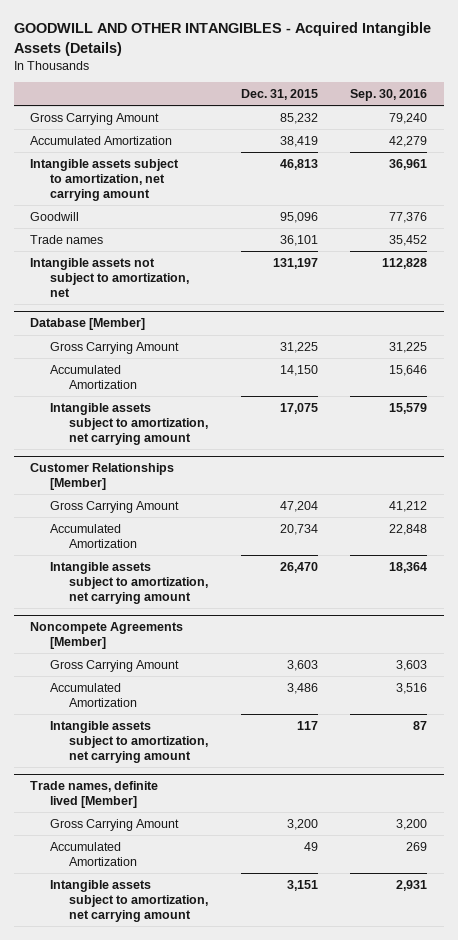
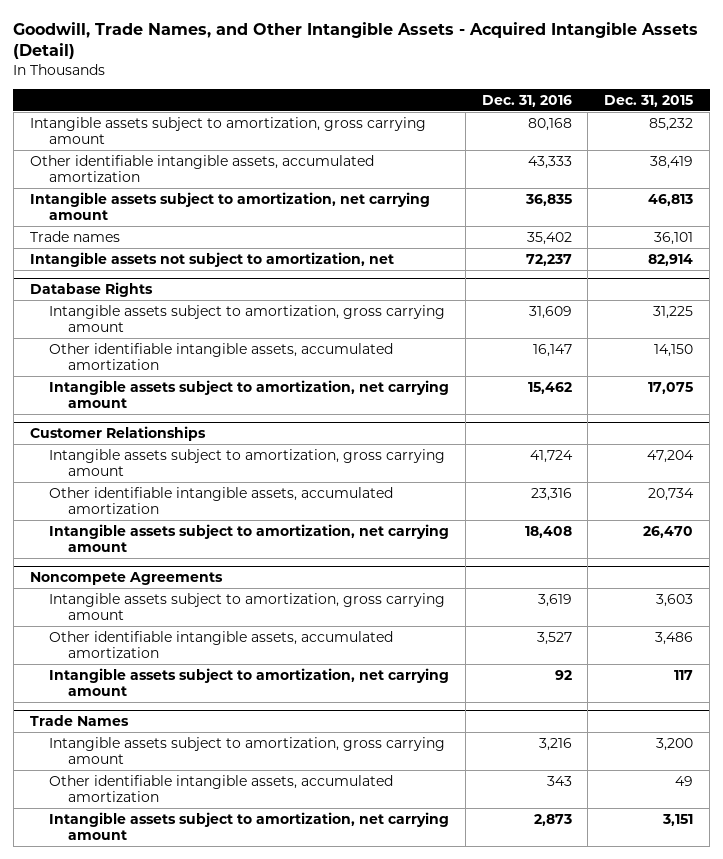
[13,22,431,56] GOODWILL AND OTHER INTANGIBLES - Acquired Intangible Assets (Details) -> [13,21,699,60] Goodwill, Trade Names, and Other Intangible Assets - Acquired Intangible Assets (Detail)
[350,88,428,101] Sep. 30, 2016 -> none
none -> [481,94,572,107] Dec. 31, 2016
[30,112,160,125] Gross Carrying Amount -> [29,116,426,144] Intangible assets subject to amortization, gross carrying amount
[30,135,173,145] Accumulated Amortization -> [29,154,374,182] Other identifiable intangible assets, accumulated amortization
[30,211,80,221] Goodwill -> none
[272,257,318,269] 131,197 -> [648,253,694,266] 82,914
[30,318,146,331] Database [Member] -> [29,281,153,297] Database Rights
[49,341,179,354] Gross Carrying Amount -> [48,304,445,332] Intangible assets subject to amortization, gross carrying amount
[49,364,138,389] Accumulated Amortization -> [48,342,393,370] Other identifiable intangible assets, accumulated amortization
[30,463,175,491] Customer Relationships [Member] -> [29,425,206,441] Customer Relationships
[49,500,179,513] Gross Carrying Amount -> [48,448,445,476] Intangible assets subject to amortization, gross carrying amount
[49,523,138,548] Accumulated Amortization -> [48,486,393,514] Other identifiable intangible assets, accumulated amortization
[30,622,184,650] Noncompete Agreements [Member] -> [29,571,223,585] Noncompete Agreements
[49,659,179,672] Gross Carrying Amount -> [48,592,445,620] Intangible assets subject to amortization, gross carrying amount
[49,682,138,707] Accumulated Amortization -> [48,630,393,658] Other identifiable intangible assets, accumulated amortization
[30,781,159,809] Trade names, definite lived [Member] -> none
none -> [29,714,129,726] Trade Names
[49,818,179,831] Gross Carrying Amount -> [48,736,445,764] Intangible assets subject to amortization, gross carrying amount
[49,841,138,866] Accumulated Amortization -> [48,774,393,802] Other identifiable intangible assets, accumulated amortization

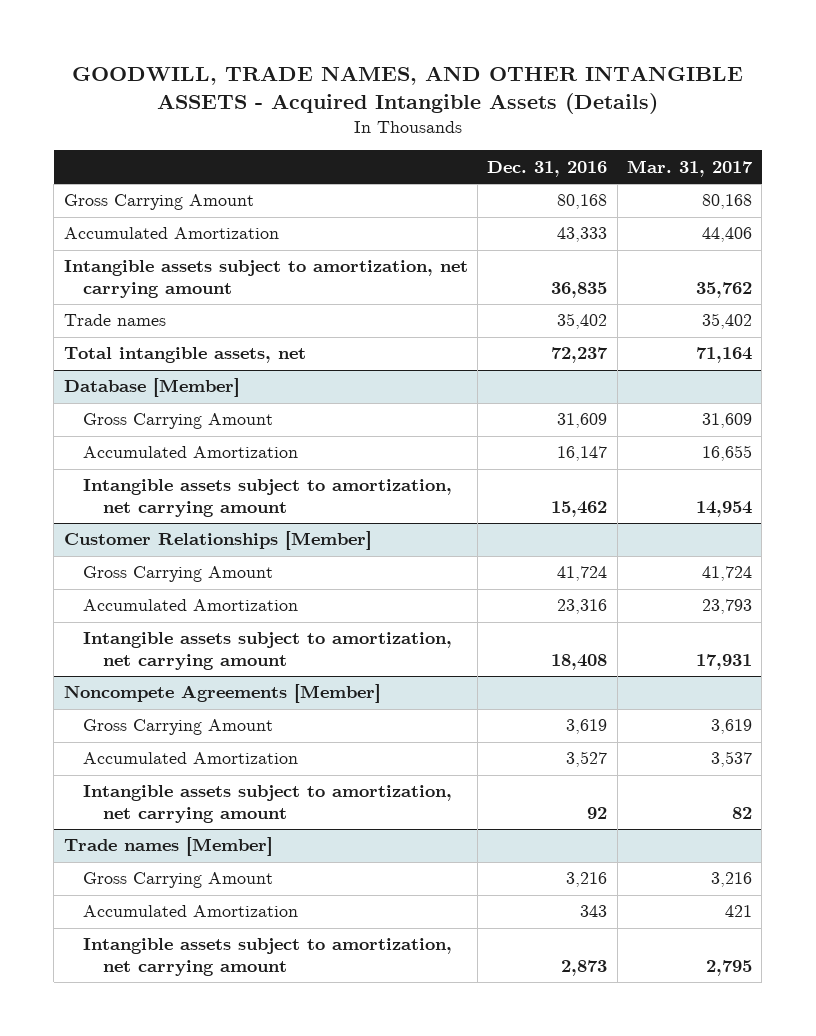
[13,21,699,60] Goodwill, Trade Names, and Other Intangible Assets - Acquired Intangible Assets (Detail) -> [71,66,743,114] GOODWILL, TRADE NAMES, AND OTHER INTANGIBLE ASSETS - Acquired Intangible Assets (Details)
[604,94,694,107] Dec. 31, 2015 -> none
none -> [627,159,754,177] Mar. 31, 2017
[29,116,426,144] Intangible assets subject to amortization, gross carrying amount -> [63,194,254,211] Gross Carrying Amount
[29,154,374,182] Other identifiable intangible assets, accumulated amortization -> [63,227,279,240] Accumulated Amortization
[29,251,394,267] Intangible assets not subject to amortization, net -> [63,347,306,364] Total intangible assets, net
[29,281,153,297] Database Rights -> [63,378,240,398] Database [Member]
[48,304,445,332] Intangible assets subject to amortization, gross carrying amount -> [83,413,274,430] Gross Carrying Amount
[48,342,393,370] Other identifiable intangible assets, accumulated amortization -> [83,446,299,459] Accumulated Amortization
[29,425,206,441] Customer Relationships -> [63,531,372,551] Customer Relationships [Member]
[48,448,445,476] Intangible assets subject to amortization, gross carrying amount -> [83,566,274,583] Gross Carrying Amount
[48,486,393,514] Other identifiable intangible assets, accumulated amortization -> [83,599,299,612] Accumulated Amortization
[29,571,223,585] Noncompete Agreements -> [63,684,381,704] Noncompete Agreements [Member]
[48,592,445,620] Intangible assets subject to amortization, gross carrying amount -> [83,719,274,736] Gross Carrying Amount
[48,630,393,658] Other identifiable intangible assets, accumulated amortization -> [83,752,299,765] Accumulated Amortization
[29,714,129,726] Trade Names -> [63,837,273,857] Trade names [Member]
[48,736,445,764] Intangible assets subject to amortization, gross carrying amount -> [83,872,274,889] Gross Carrying Amount
[48,774,393,802] Other identifiable intangible assets, accumulated amortization -> [83,905,299,918] Accumulated Amortization

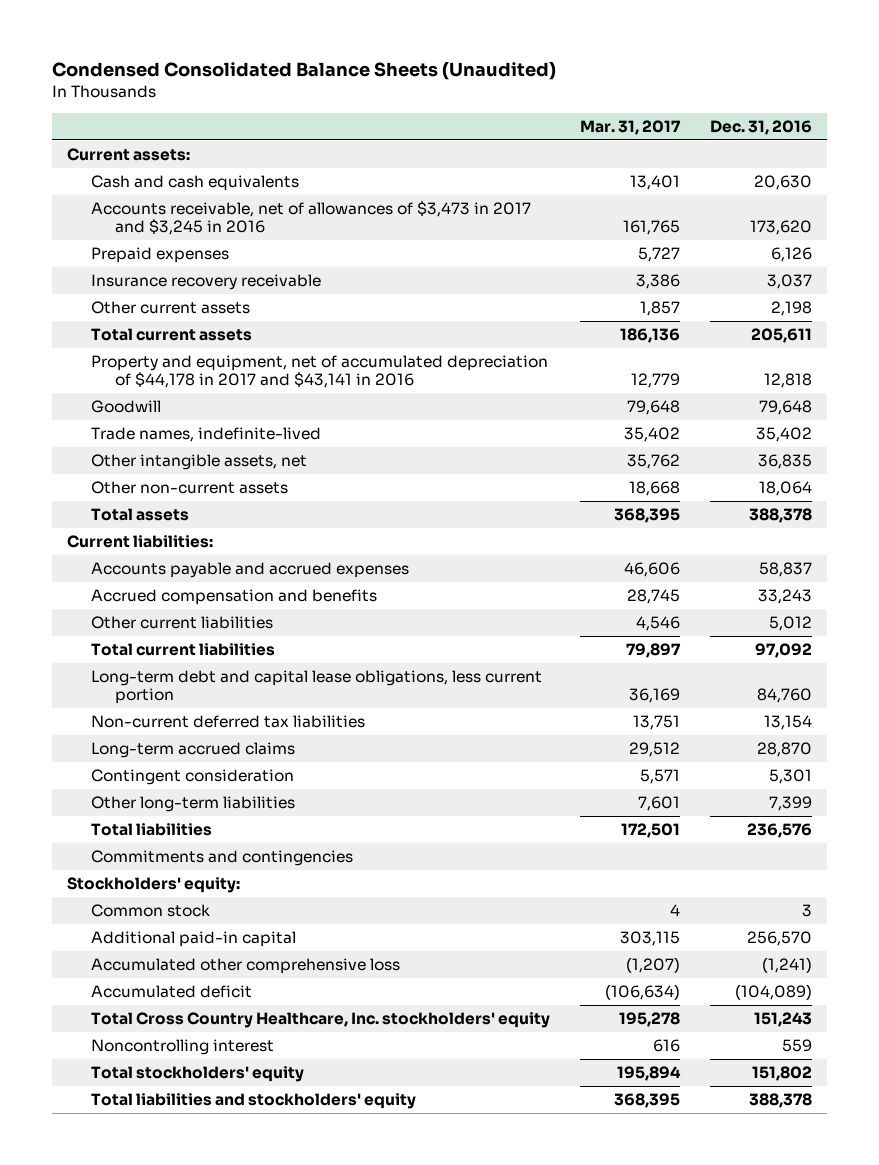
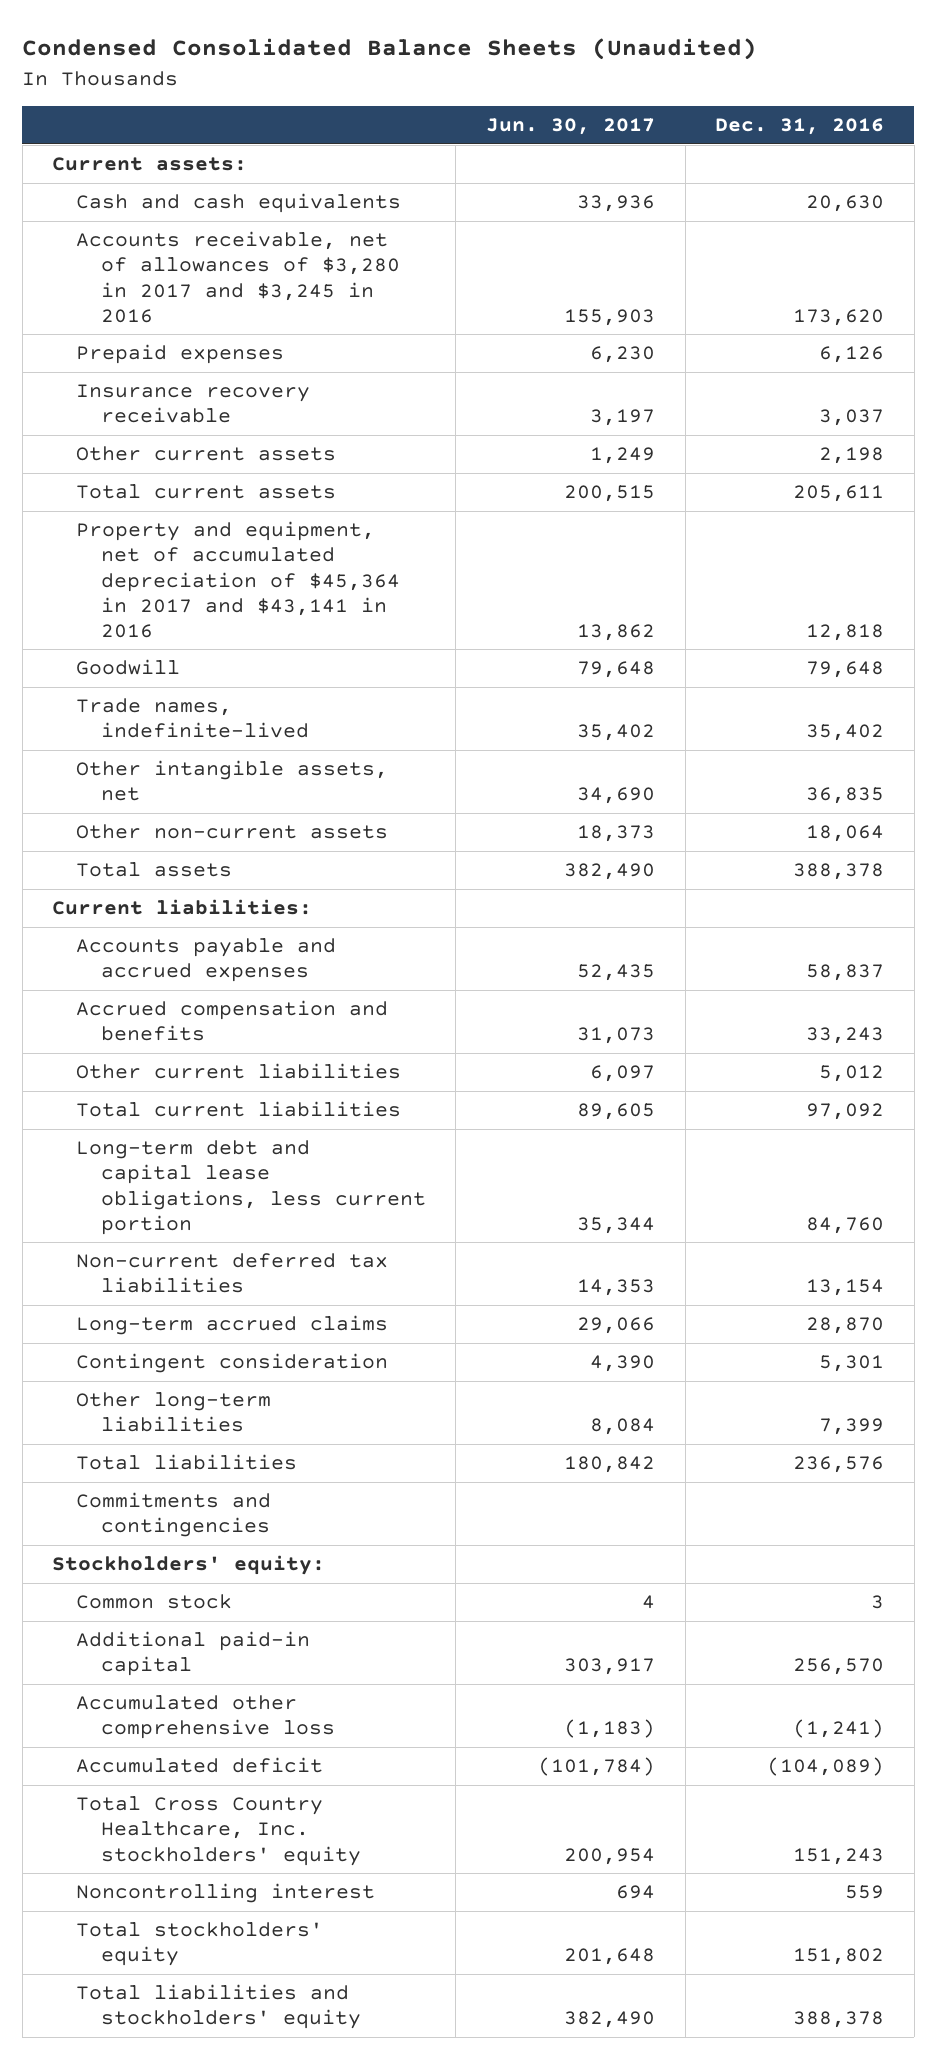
[580,119,682,135] Mar. 31, 2017 -> none
none -> [485,118,655,136] Jun. 30, 2017
[91,201,532,236] Accounts receivable, net of allowances of $3,473 in 2017 and $3,245 in 2016 -> [76,231,400,323] Accounts receivable, net of allowances of $3,280 in 2017 and $3,245 in 2016
[91,355,549,389] Property and equipment, net of accumulated depreciation of $44,178 in 2017 and $43,141 in 2016 -> [76,521,400,638] Property and equipment, net of accumulated depreciation of $45,364 in 2017 and $43,141 in 2016

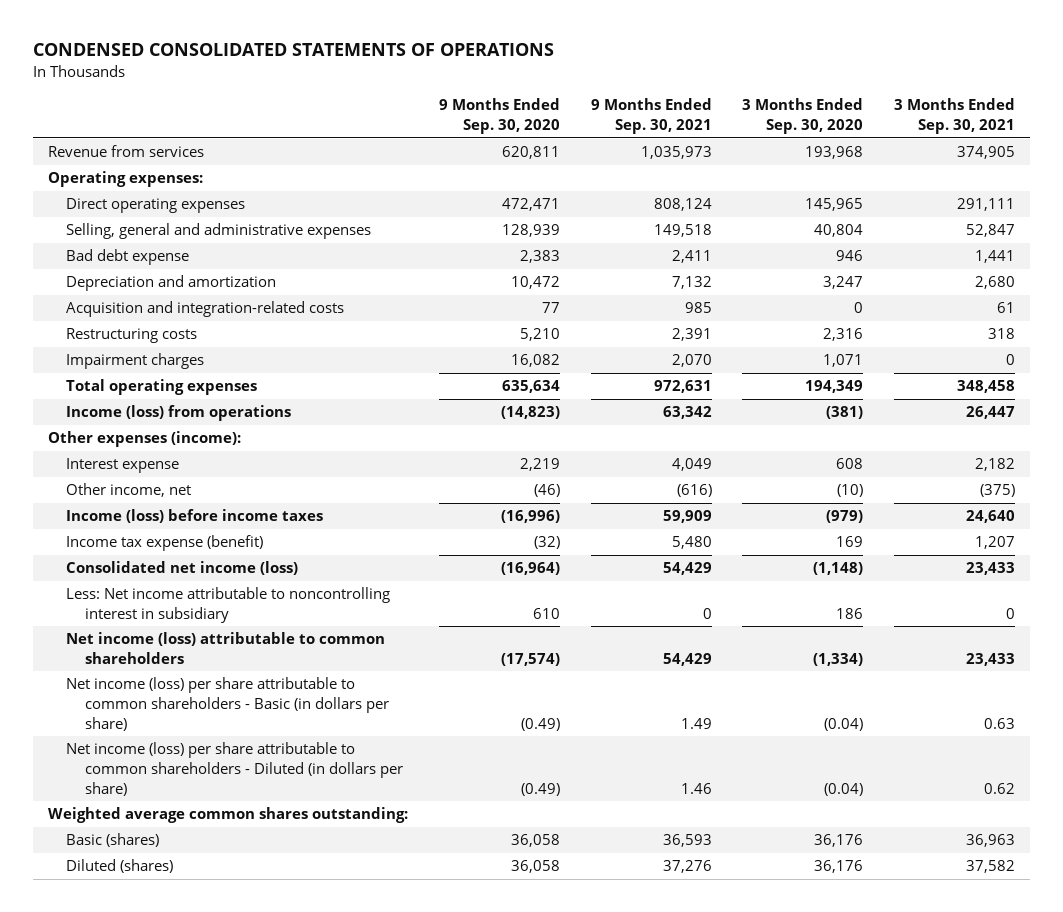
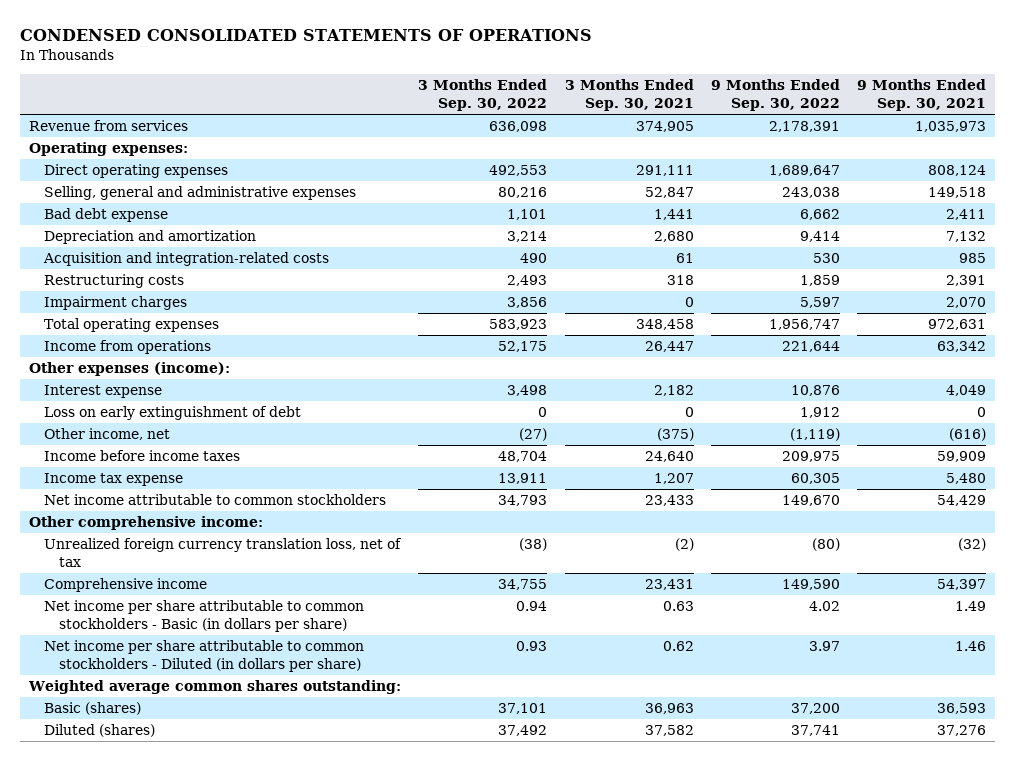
[438,98,560,135] 9 Months Ended Sep. 30, 2020 -> none
[742,98,864,135] 3 Months Ended Sep. 30, 2020 -> none
none -> [418,79,548,111] 3 Months Ended Sep. 30, 2022
none -> [710,79,840,111] 9 Months Ended Sep. 30, 2022
[66,405,292,422] Income (loss) from operations -> [44,340,212,355] Income from operations
none -> [44,406,302,421] Loss on early extinguishment of debt
[66,561,299,576] Consolidated net income (loss) -> none
[66,587,391,623] Less: Net income attributable to noncontrolling interest in subsidiary -> none
[66,509,324,524] Income (loss) before income taxes -> [44,450,241,462] Income before income taxes
[66,535,264,552] Income tax expense (benefit) -> [44,473,184,487] Income tax expense
[66,632,386,664] Net income (loss) attributable to common shareholders -> [44,494,387,506] Net income attributable to common stockholders
none -> [28,516,263,531] Other comprehensive income:
none -> [44,538,403,567] Unrealized foreign currency translation loss, net of tax
none -> [44,578,208,593] Comprehensive income
[66,677,389,731] Net income (loss) per share attributable to common shareholders - Basic (in dollars per share) -> [44,600,365,632] Net income per share attributable to common stockholders - Basic (in dollars per share)
[66,742,403,796] Net income (loss) per share attributable to common shareholders - Diluted (in dollars per share) -> [44,640,365,672] Net income per share attributable to common stockholders - Diluted (in dollars per share)

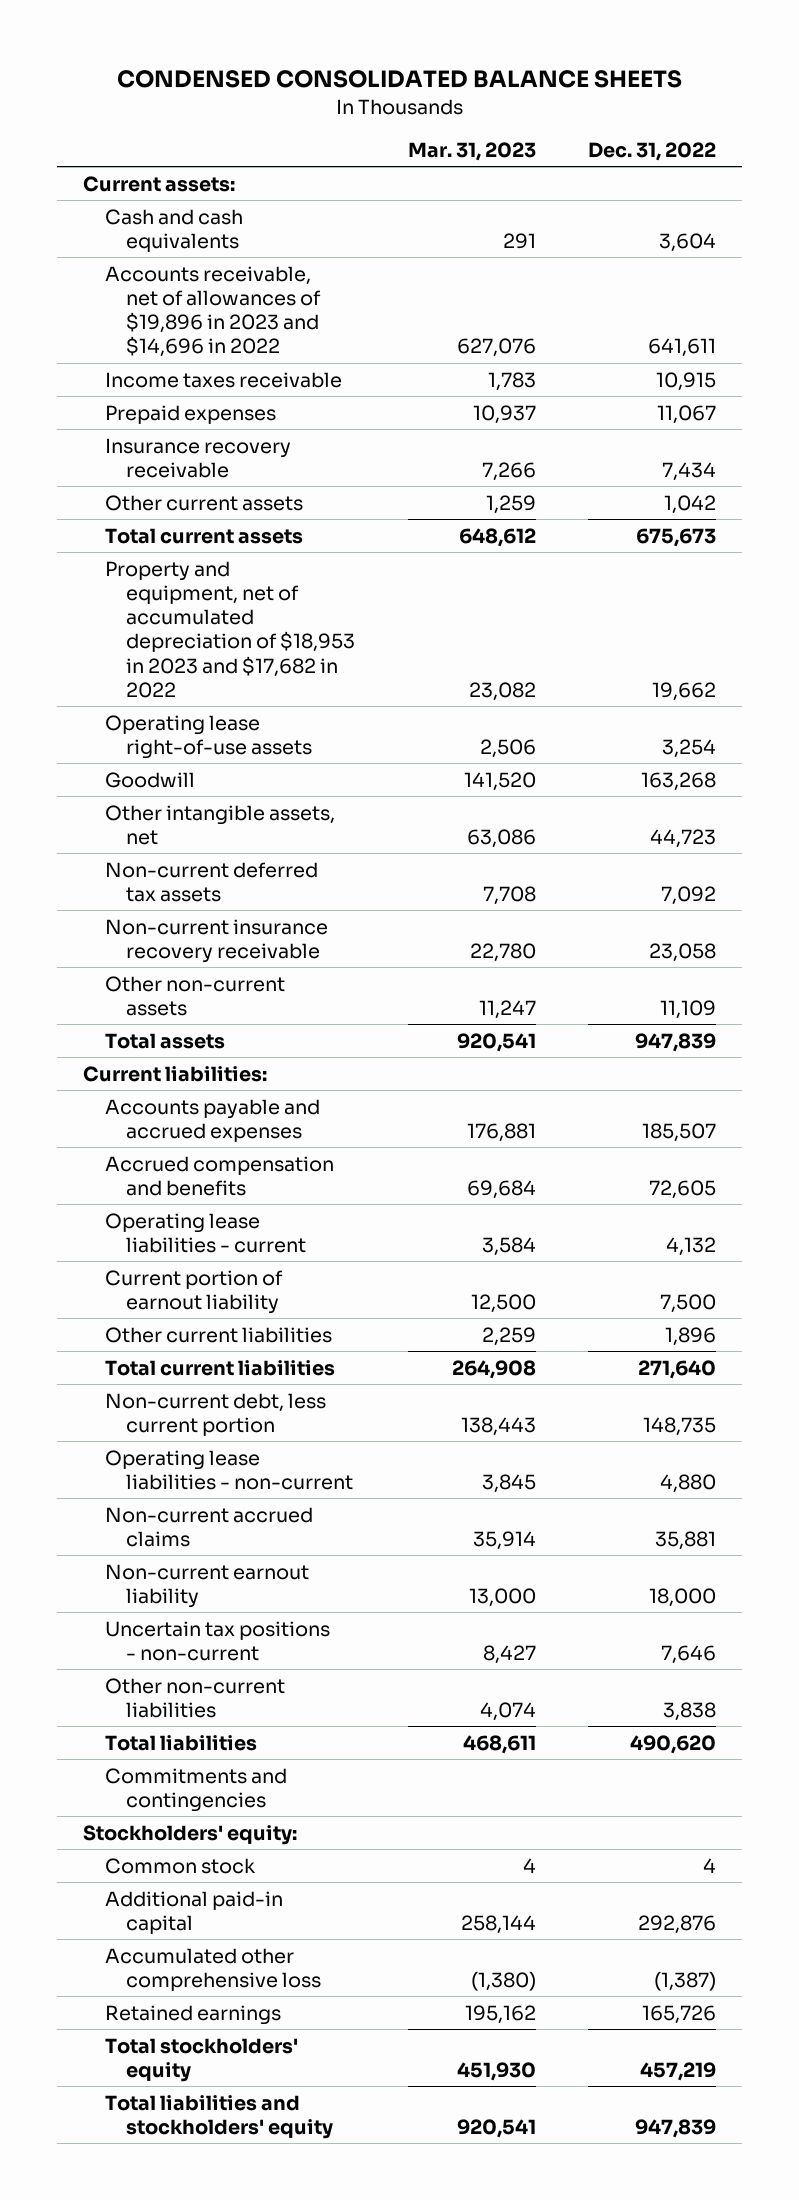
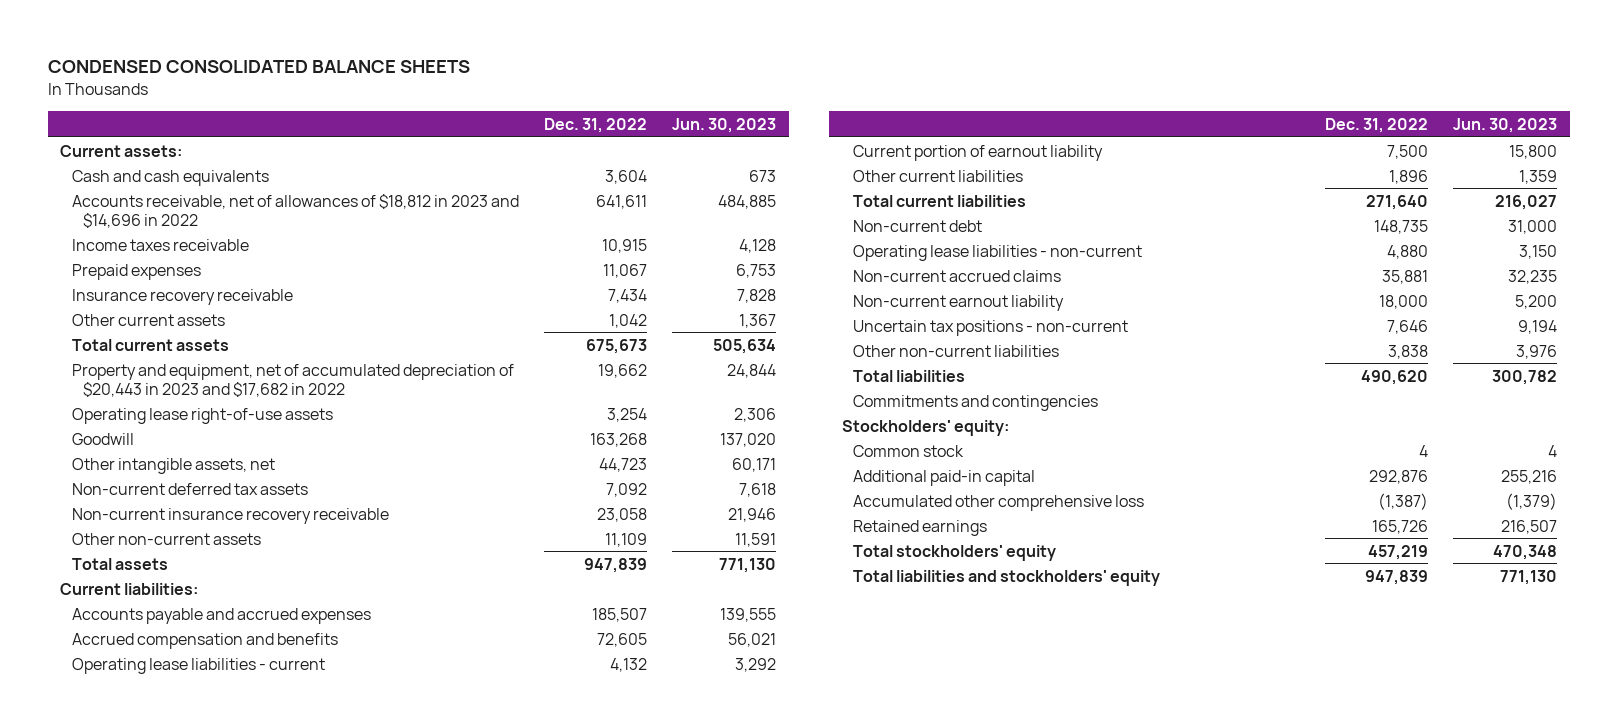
[407,142,536,162] Mar. 31, 2023 -> none
none -> [671,117,776,133] Jun. 30, 2023
[104,265,322,358] Accounts receivable, net of allowances of $19,896 in 2023 and $14,696 in 2022 -> [71,193,519,228] Accounts receivable, net of allowances of $18,812 in 2023 and $14,696 in 2022
[104,560,356,698] Property and equipment, net of accumulated depreciation of $18,953 in 2023 and $17,682 in 2022 -> [71,363,514,397] Property and equipment, net of accumulated depreciation of $20,443 in 2023 and $17,682 in 2022
[104,1392,326,1436] Non-current debt, less current portion -> [852,219,982,232] Non-current debt

